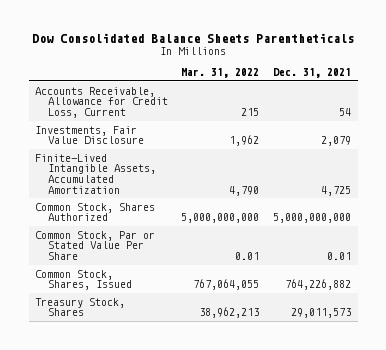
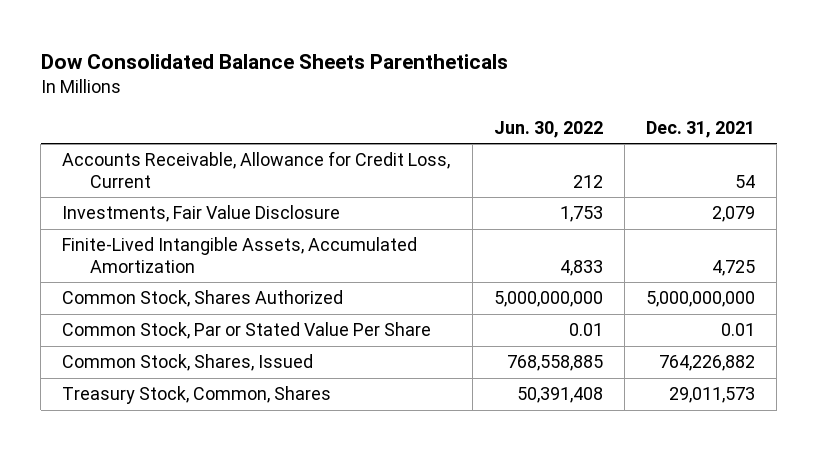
[181,68,260,79] Mar. 31, 2022 -> none
none -> [493,121,603,139] Jun. 30, 2022
[35,297,126,317] Treasury Stock, Shares -> [62,386,332,405] Treasury Stock, Common, Shares

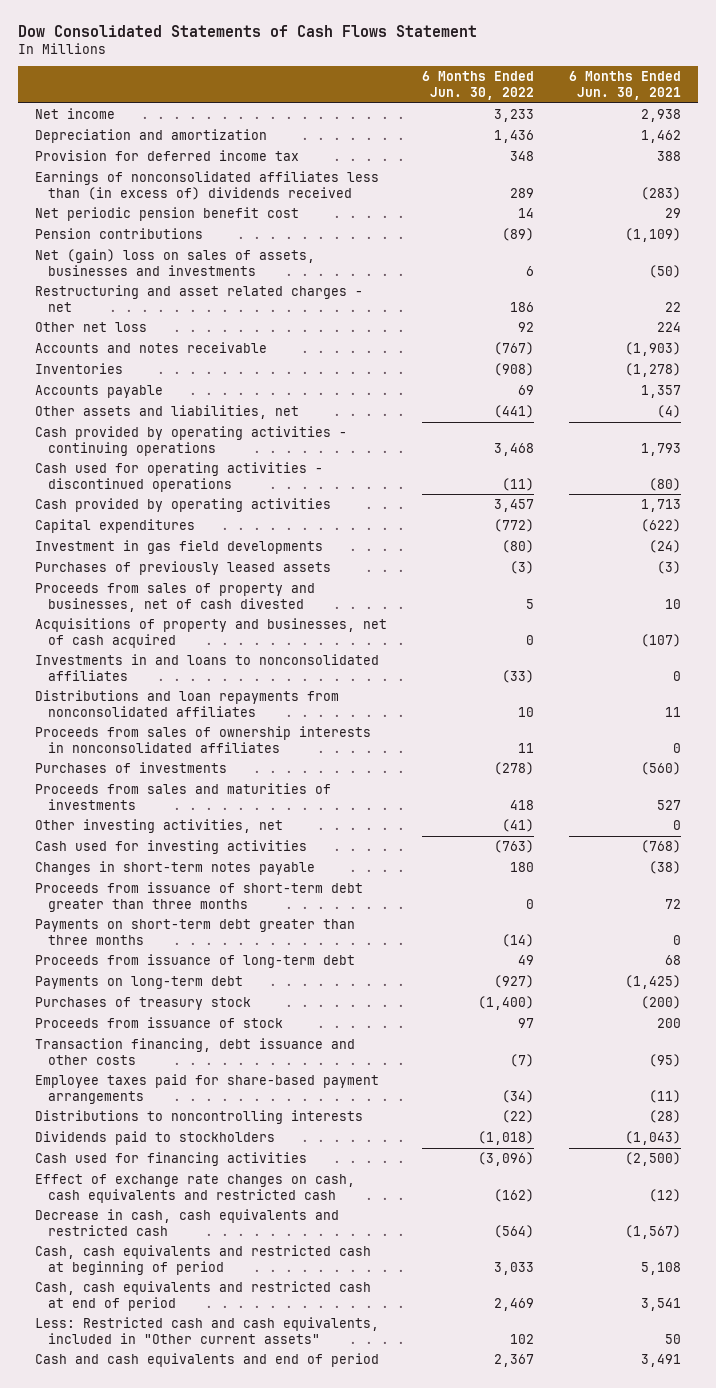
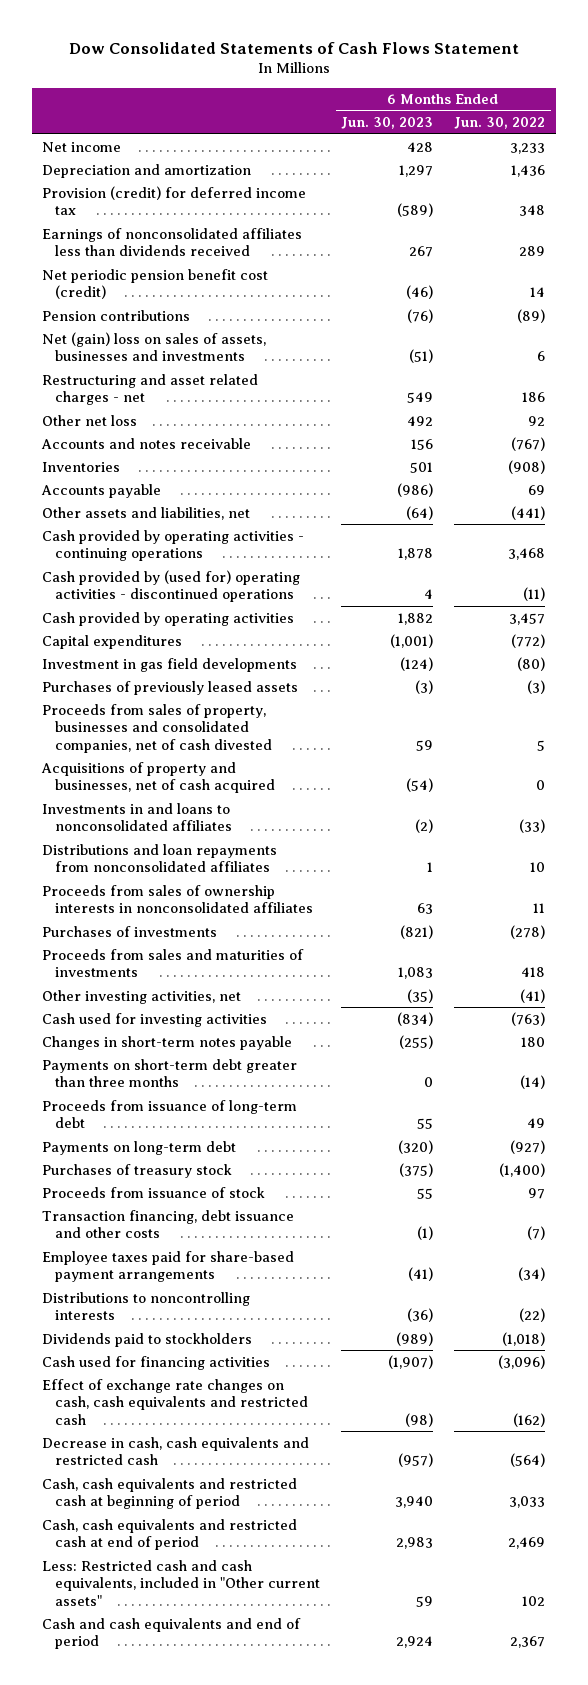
[568,71,681,101] 6 Months Ended Jun. 30, 2021 -> none
none -> [340,117,433,130] Jun. 30, 2023
[35,149,300,161] Provision for deferred income tax -> [42,185,307,216] Provision (credit) for deferred income tax
[35,170,380,200] Earnings of nonconsolidated affiliates less than (in excess of) dividends received -> [42,227,303,257] Earnings of nonconsolidated affiliates less than dividends received
[35,206,300,221] Net periodic pension benefit cost -> [42,268,269,300] Net periodic pension benefit cost (credit)
[35,461,324,492] Cash used for operating activities - discontinued operations -> [42,569,301,603] Cash provided by (used for) operating activities - discontinued operations
[35,582,316,612] Proceeds from sales of property and businesses, net of cash divested -> [42,703,272,753] Proceeds from sales of property, businesses and consolidated companies, net of cash divested
[35,881,364,912] Proceeds from issuance of short-term debt greater than three months -> none

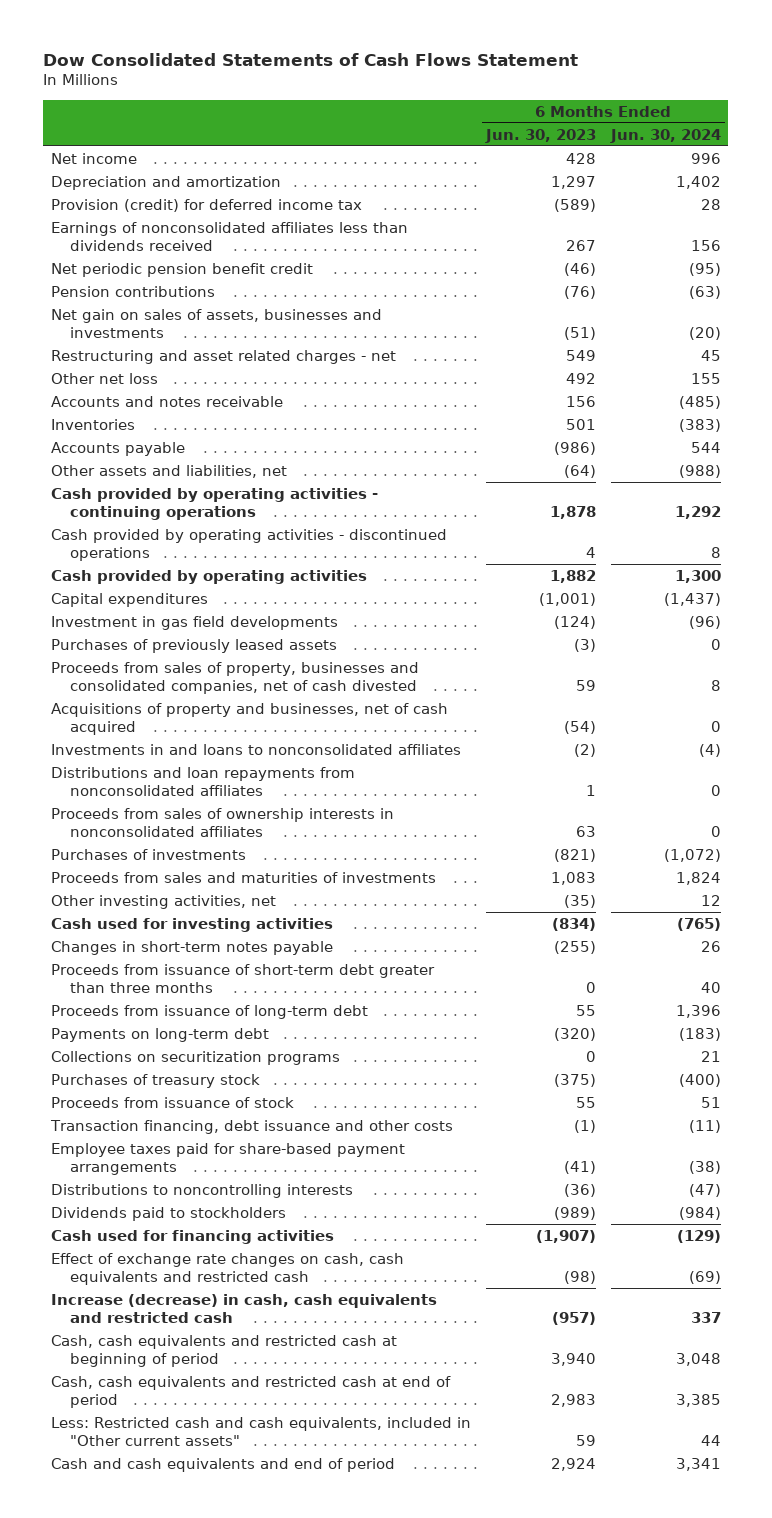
[454,117,546,130] Jun. 30, 2022 -> none
none -> [609,128,721,143] Jun. 30, 2024
[42,268,269,300] Net periodic pension benefit cost (credit) -> [50,262,313,277] Net periodic pension benefit credit
[42,331,267,362] Net (gain) loss on sales of assets, businesses and investments -> [50,308,382,338] Net gain on sales of assets, businesses and investments
[42,569,301,603] Cash provided by (used for) operating activities - discontinued operations -> [50,528,447,561] Cash provided by operating activities - discontinued operations
[42,1058,298,1088] Payments on short-term debt greater than three months -> [50,963,435,993] Proceeds from issuance of short-term debt greater than three months
none -> [50,1050,340,1065] Collections on securitization programs
[42,1436,310,1466] Decrease in cash, cash equivalents and restricted cash -> [50,1293,437,1323] Increase (decrease) in cash, cash equivalents and restricted cash

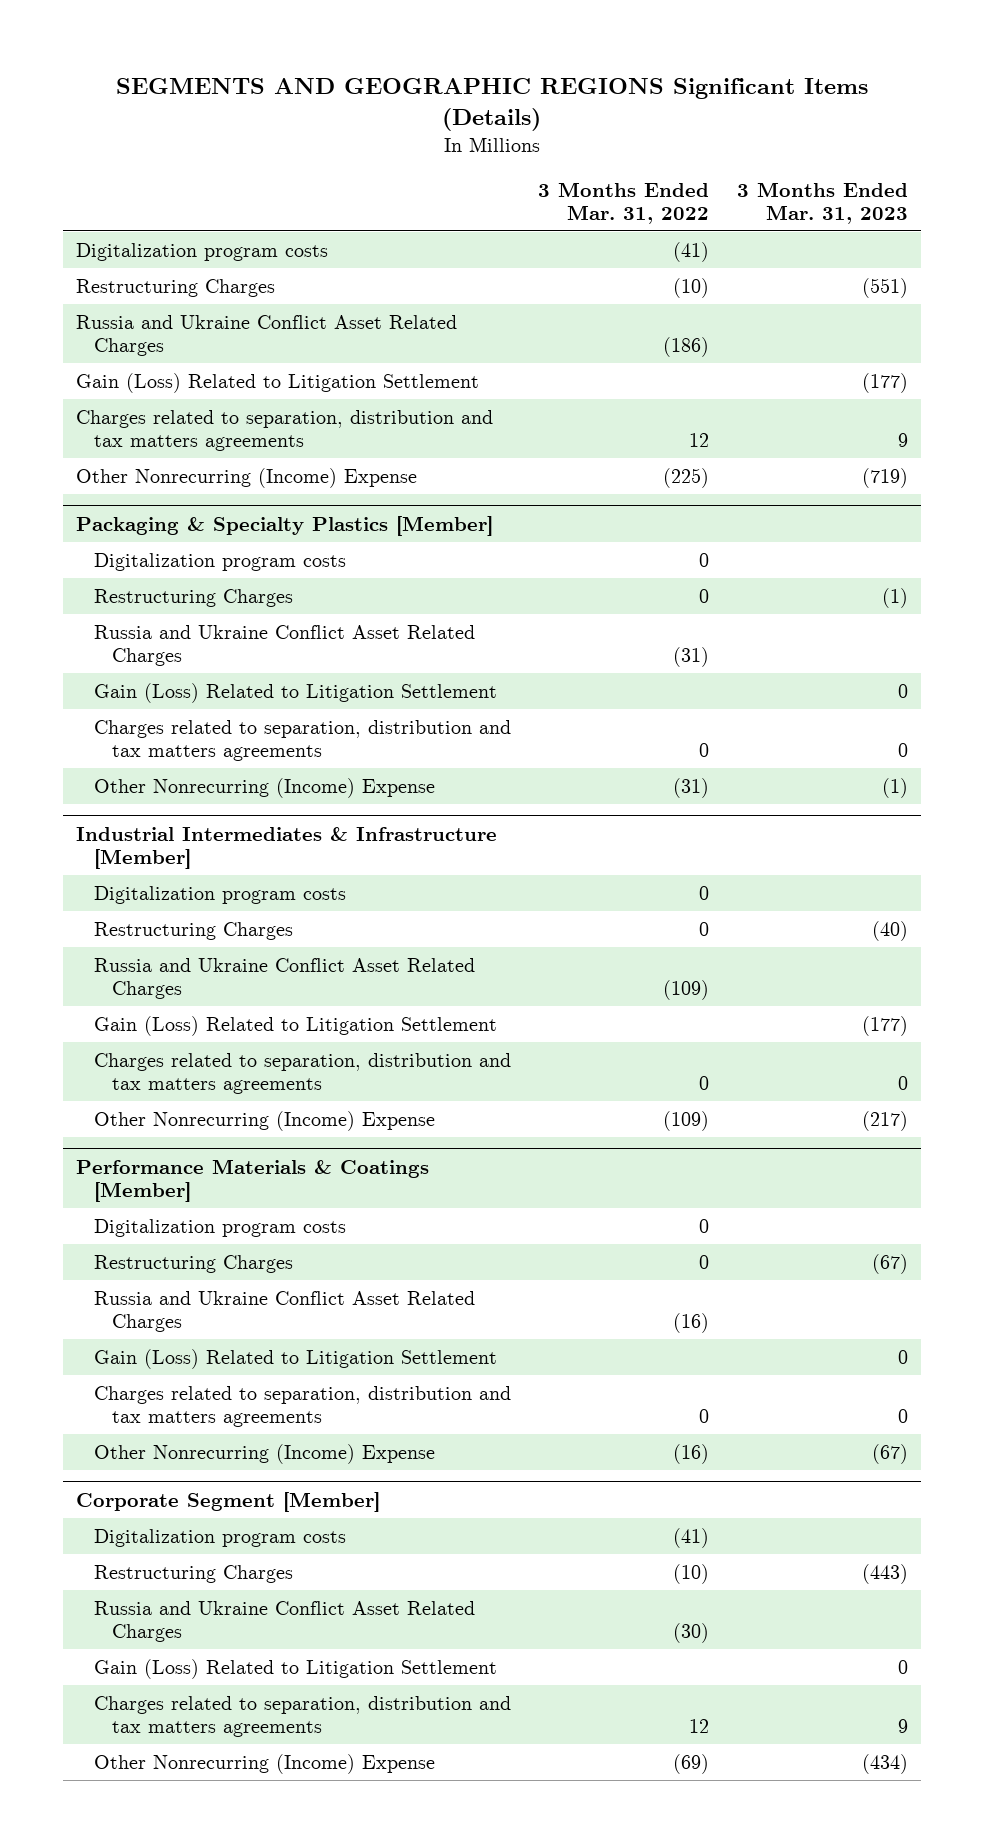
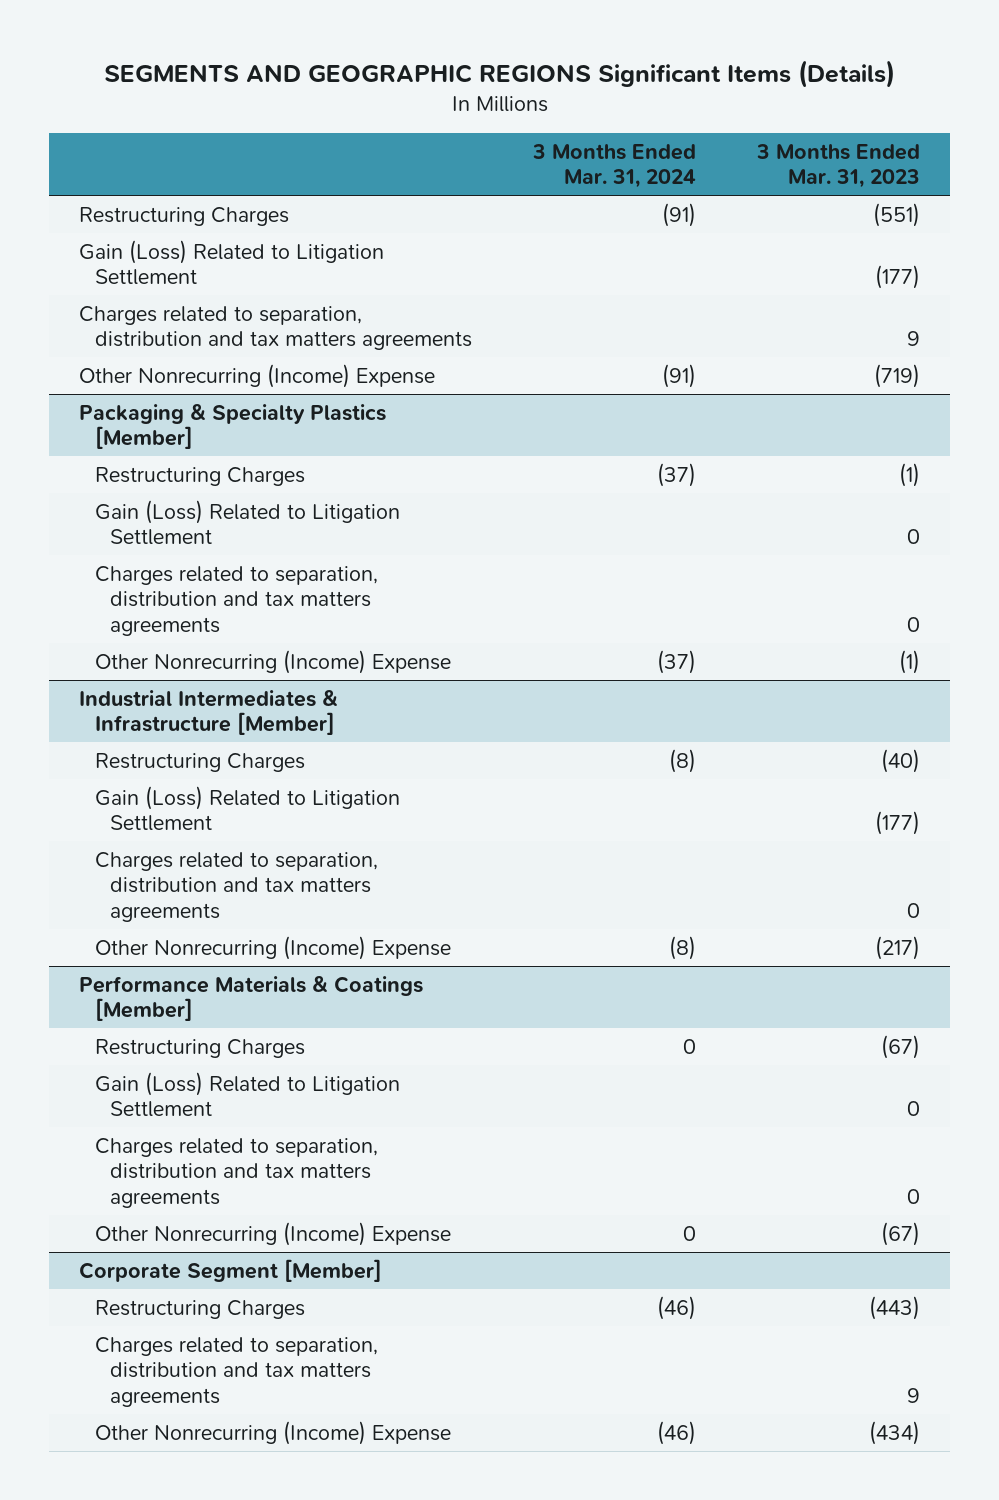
[538,181,710,224] 3 Months Ended Mar. 31, 2022 -> none
none -> [531,143,696,189] 3 Months Ended Mar. 31, 2024
[76,243,329,262] Digitalization program costs -> none
[76,315,458,357] Russia and Ukraine Conflict Asset Related Charges -> none
[94,553,347,572] Digitalization program costs -> none
[94,625,476,667] Russia and Ukraine Conflict Asset Related Charges -> none
[94,886,347,905] Digitalization program costs -> none
[94,958,476,1000] Russia and Ukraine Conflict Asset Related Charges -> none
[94,1219,347,1238] Digitalization program costs -> none
[94,1291,476,1333] Russia and Ukraine Conflict Asset Related Charges -> none
[94,1529,347,1548] Digitalization program costs -> none
[94,1601,476,1643] Russia and Ukraine Conflict Asset Related Charges -> none
[94,1659,498,1680] Gain (Loss) Related to Litigation Settlement -> none

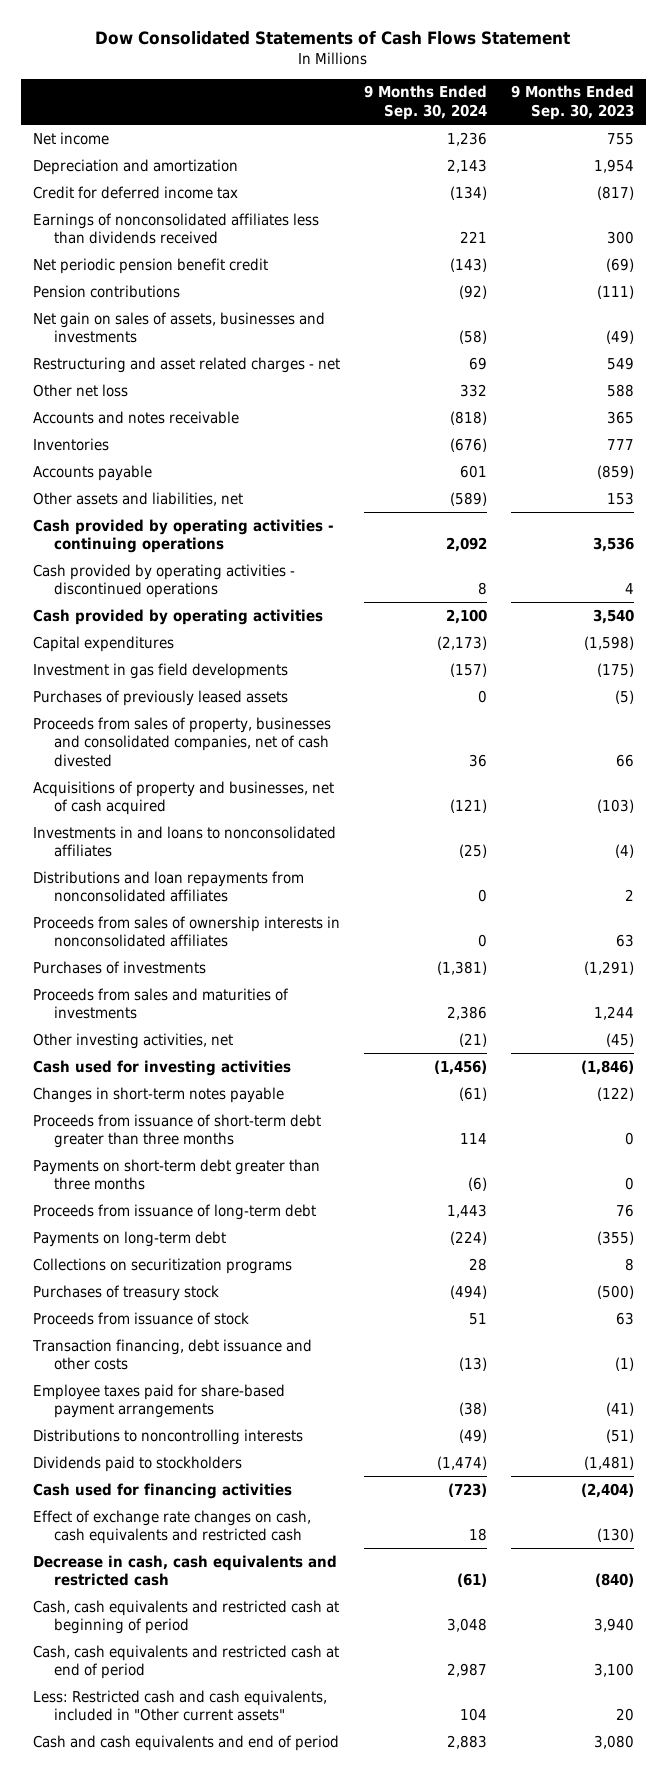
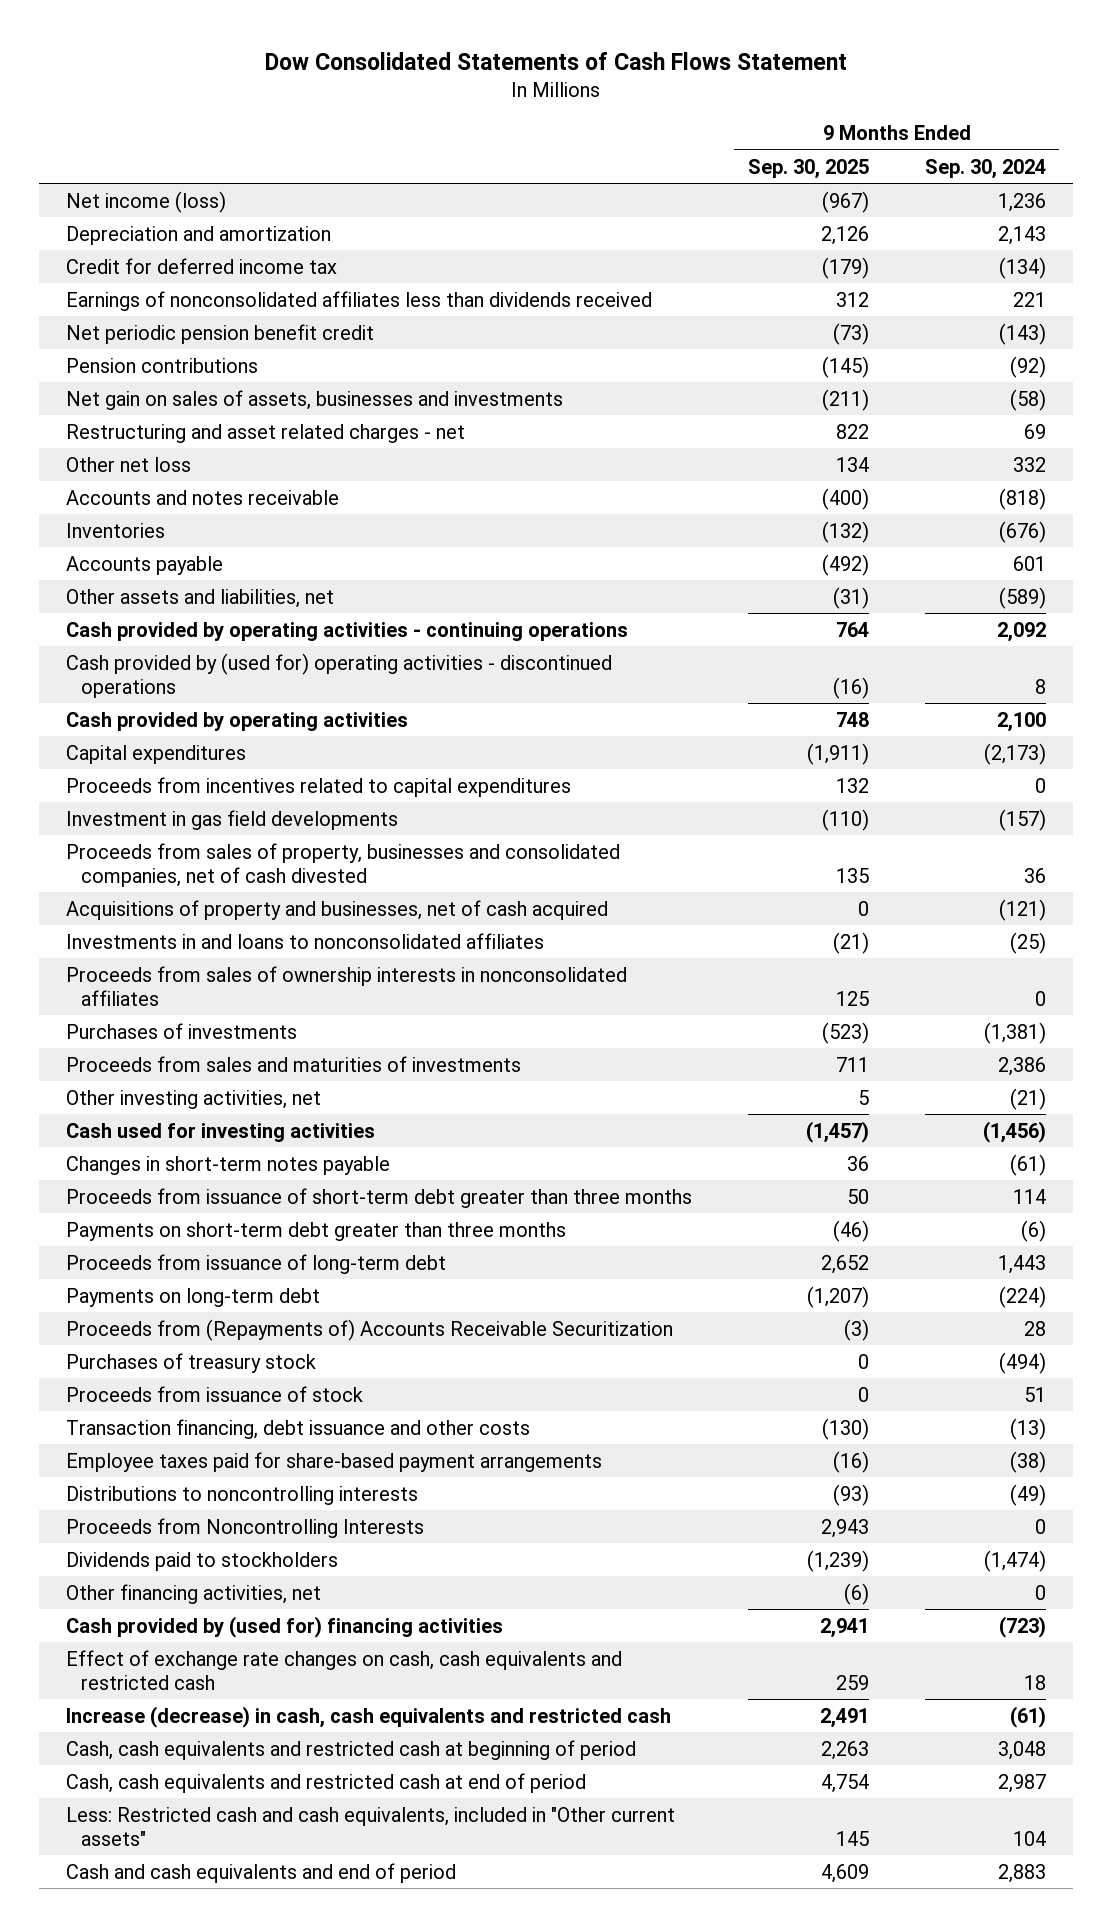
[510,85,634,121] 9 Months Ended Sep. 30, 2023 -> none
none -> [747,158,869,179] Sep. 30, 2025
[32,131,109,145] Net income -> [66,190,227,213] Net income (loss)
[32,563,295,599] Cash provided by operating activities - discontinued operations -> [66,652,613,698] Cash provided by (used for) operating activities - discontinued operations
none -> [66,776,572,797] Proceeds from incentives related to capital expenditures
[32,689,288,706] Purchases of previously leased assets -> none
[32,870,304,903] Distributions and loan repayments from nonconsolidated affiliates -> none
[32,1257,292,1274] Collections on securitization programs -> none
none -> [66,1318,674,1341] Proceeds from (Repayments of) Accounts Receivable Securitization
none -> [66,1517,425,1538] Proceeds from Noncontrolling Interests
none -> [66,1583,322,1604] Other financing activities, net
[32,1482,292,1499] Cash used for financing activities -> [66,1615,504,1638] Cash provided by (used for) financing activities
[32,1554,337,1587] Decrease in cash, cash equivalents and restricted cash -> [66,1705,672,1728] Increase (decrease) in cash, cash equivalents and restricted cash

